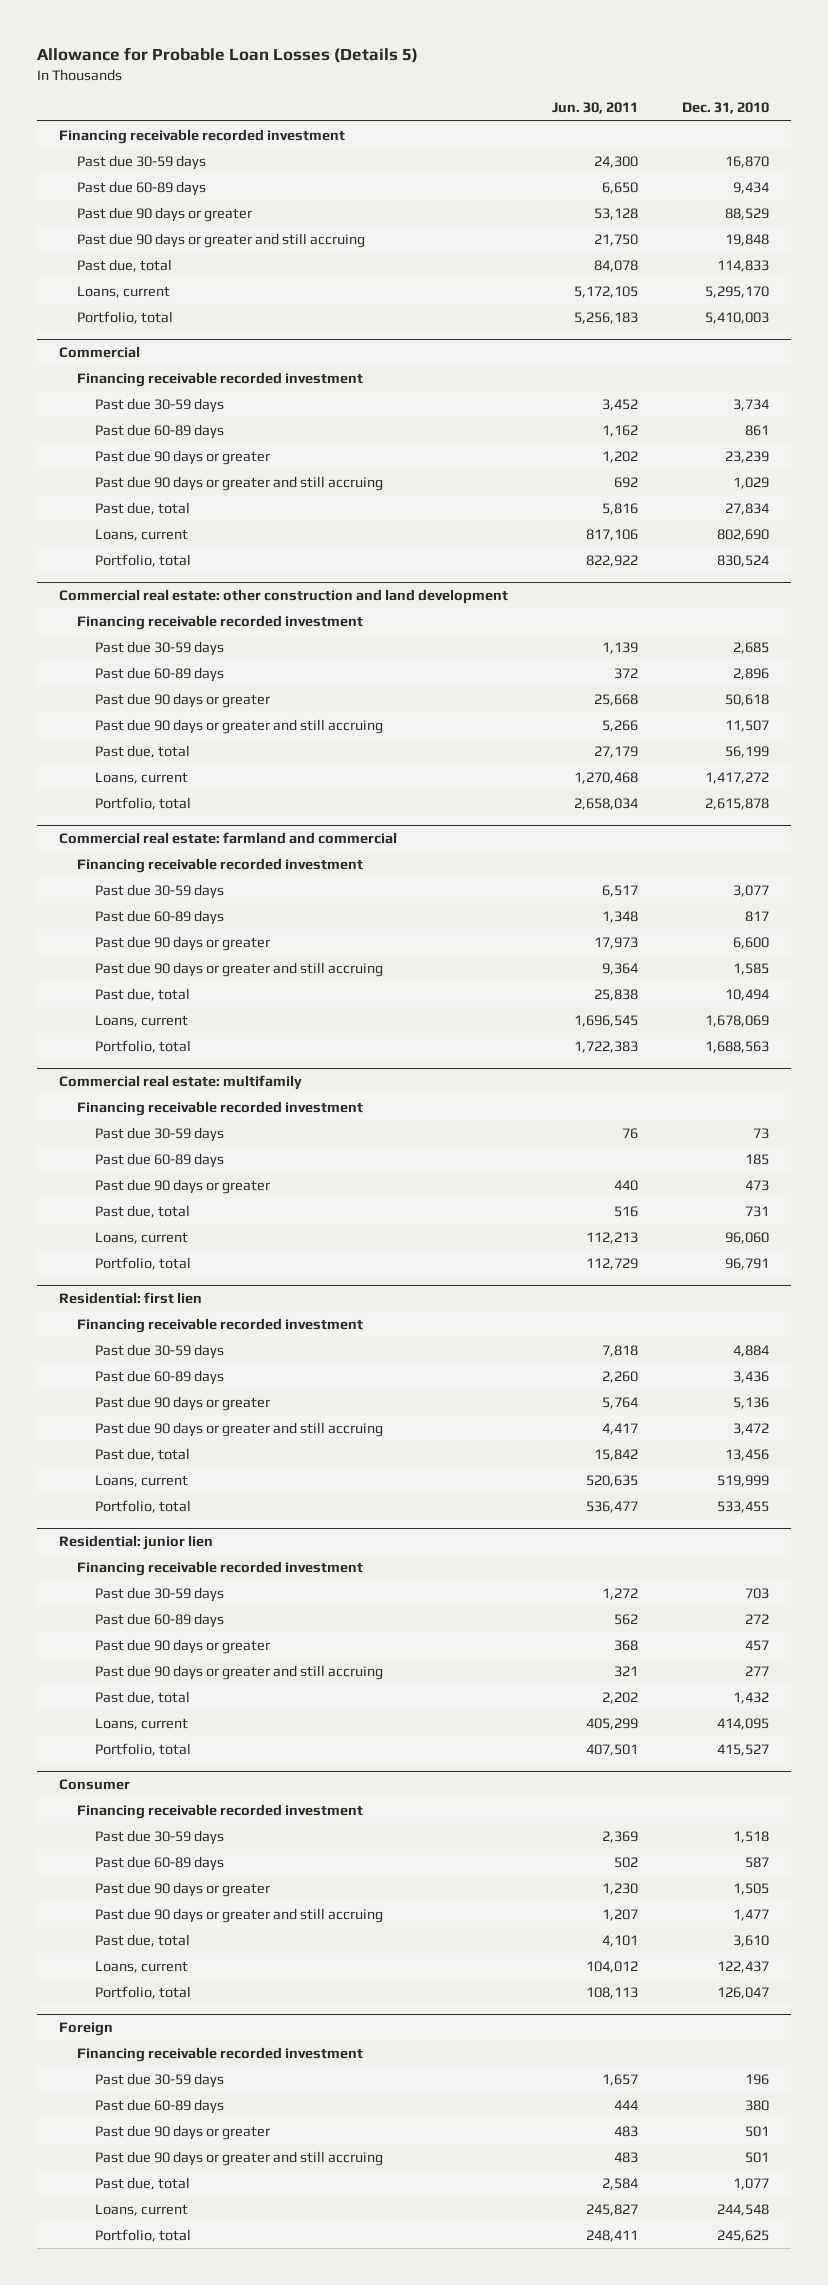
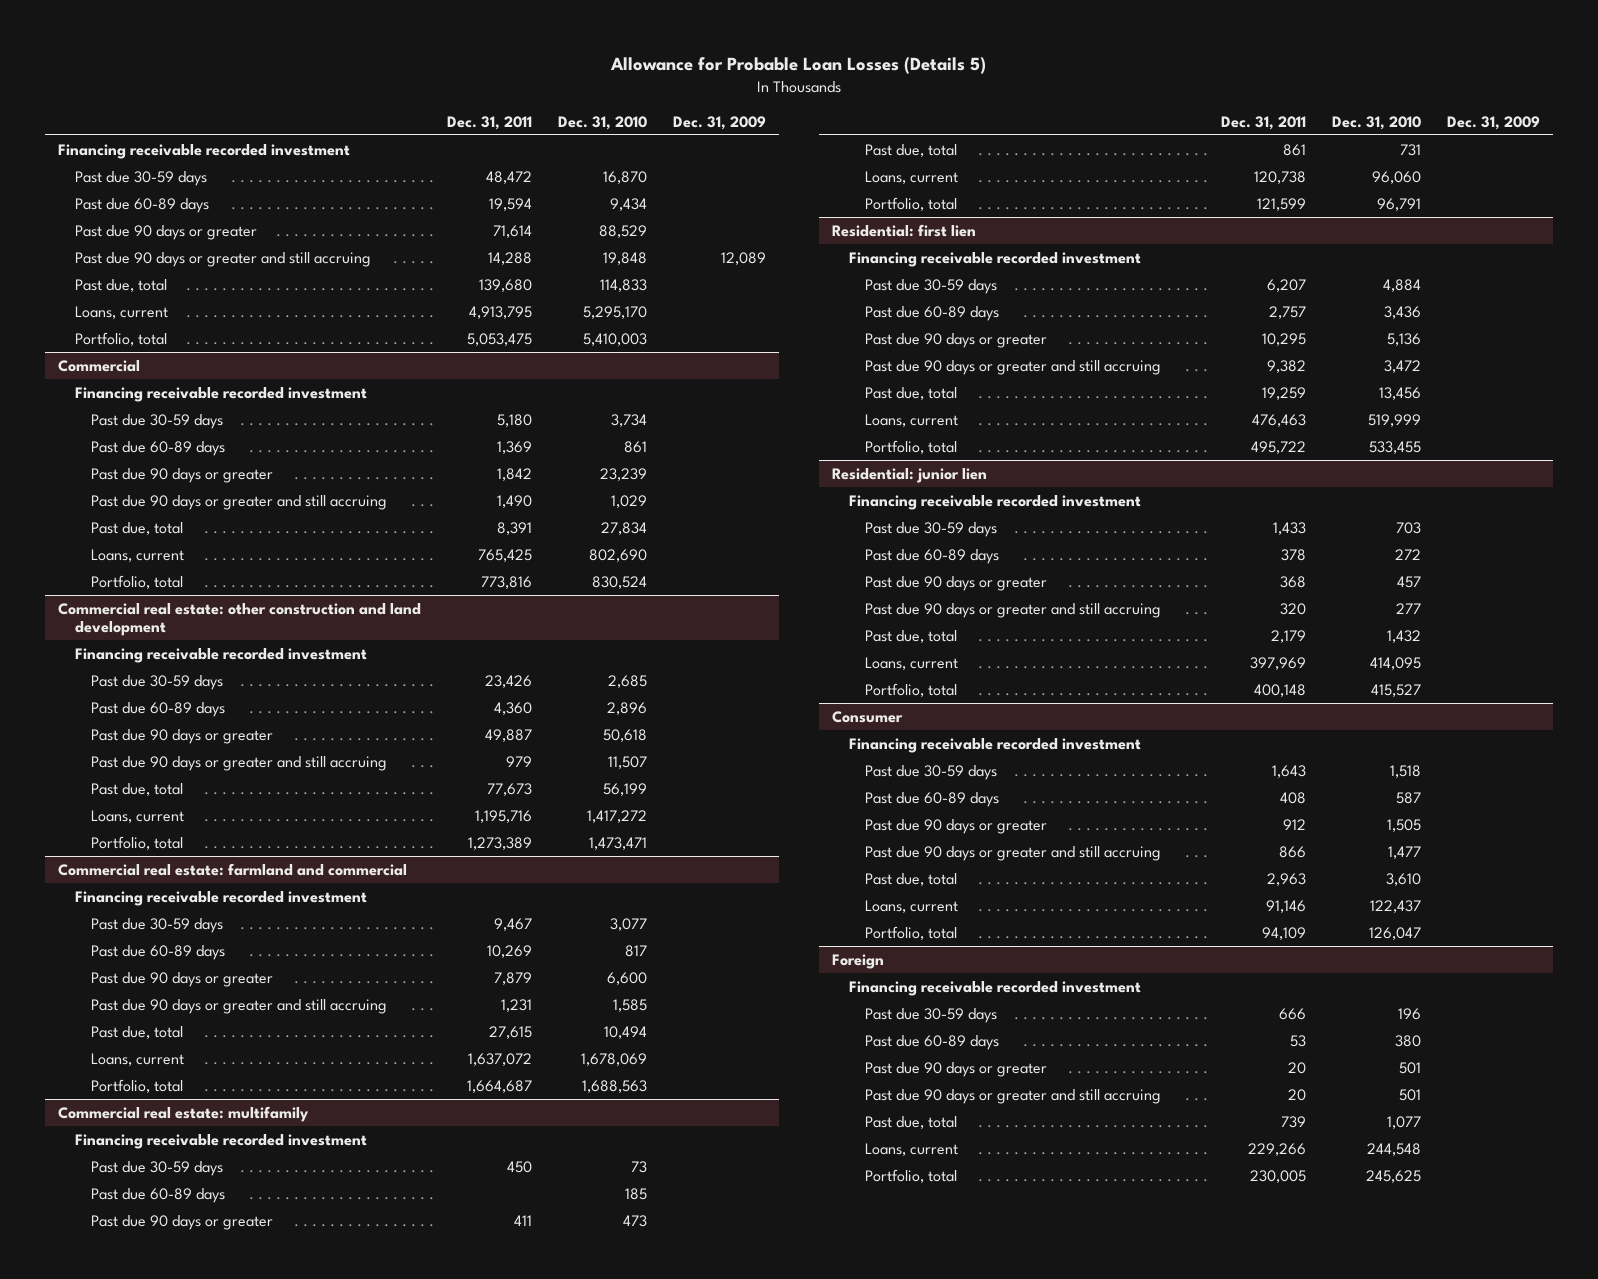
[552,102,639,115] Jun. 30, 2011 -> none
none -> [447,115,533,130] Dec. 31, 2011
none -> [673,115,767,130] Dec. 31, 2009
[704,797,769,810] 2,615,878 -> [589,836,648,850] 1,473,471

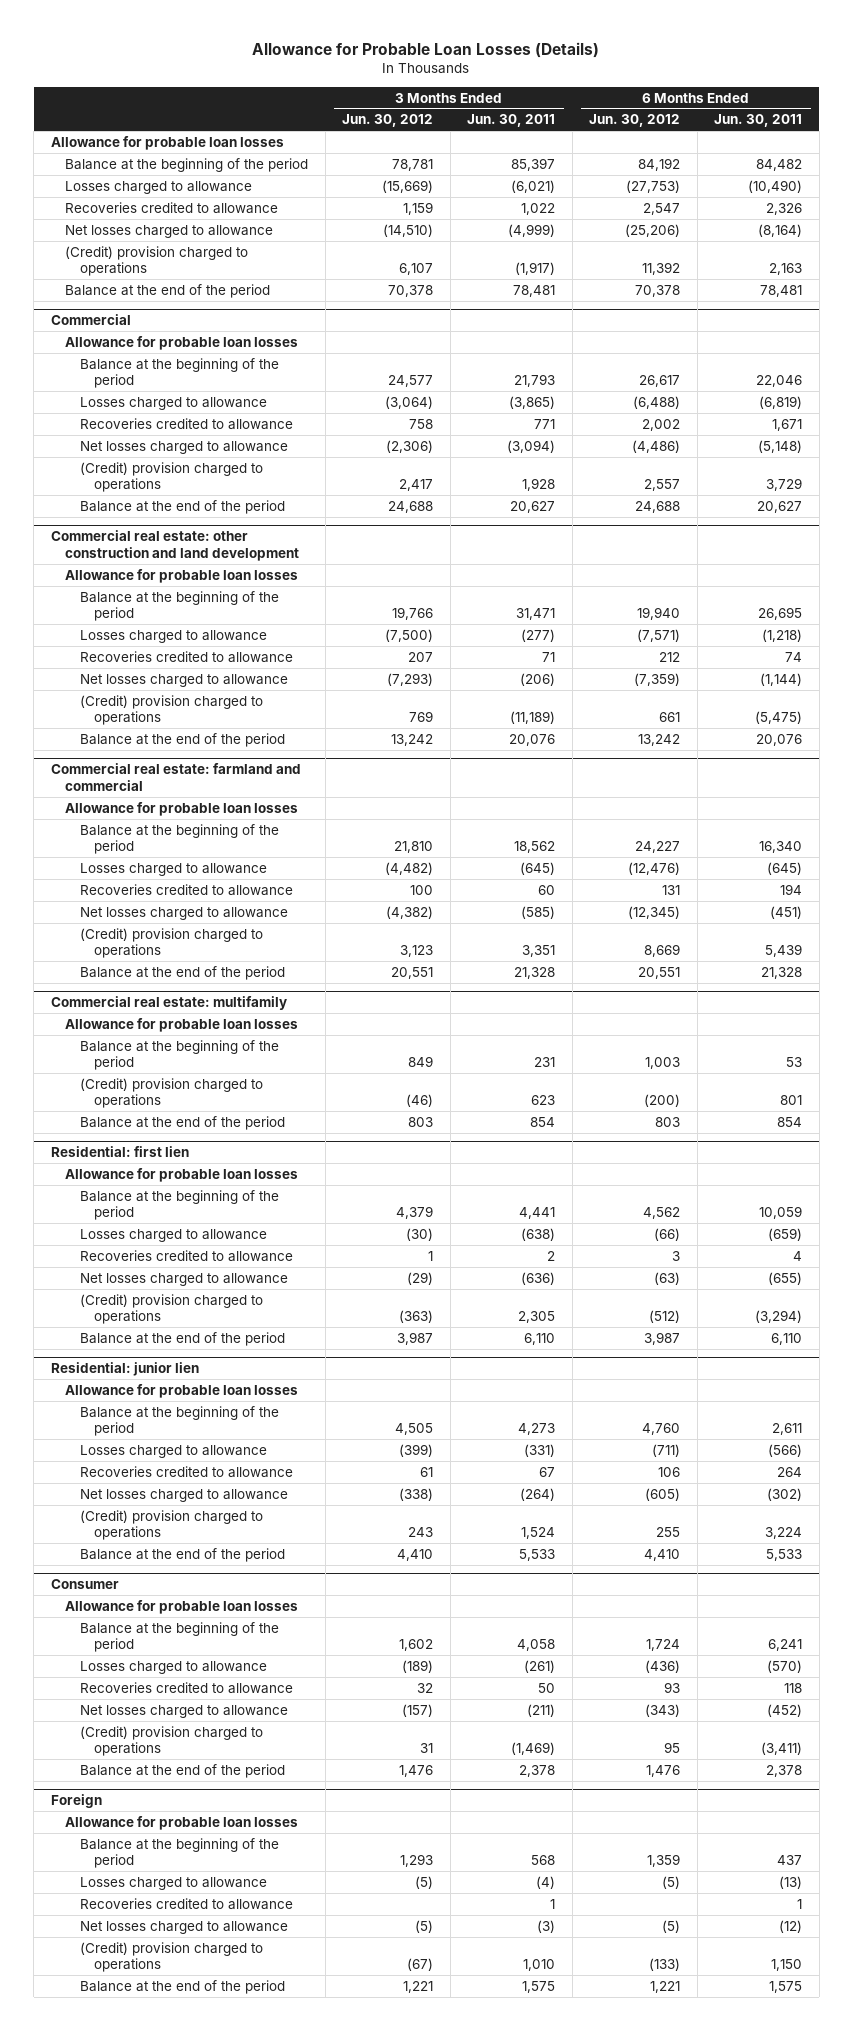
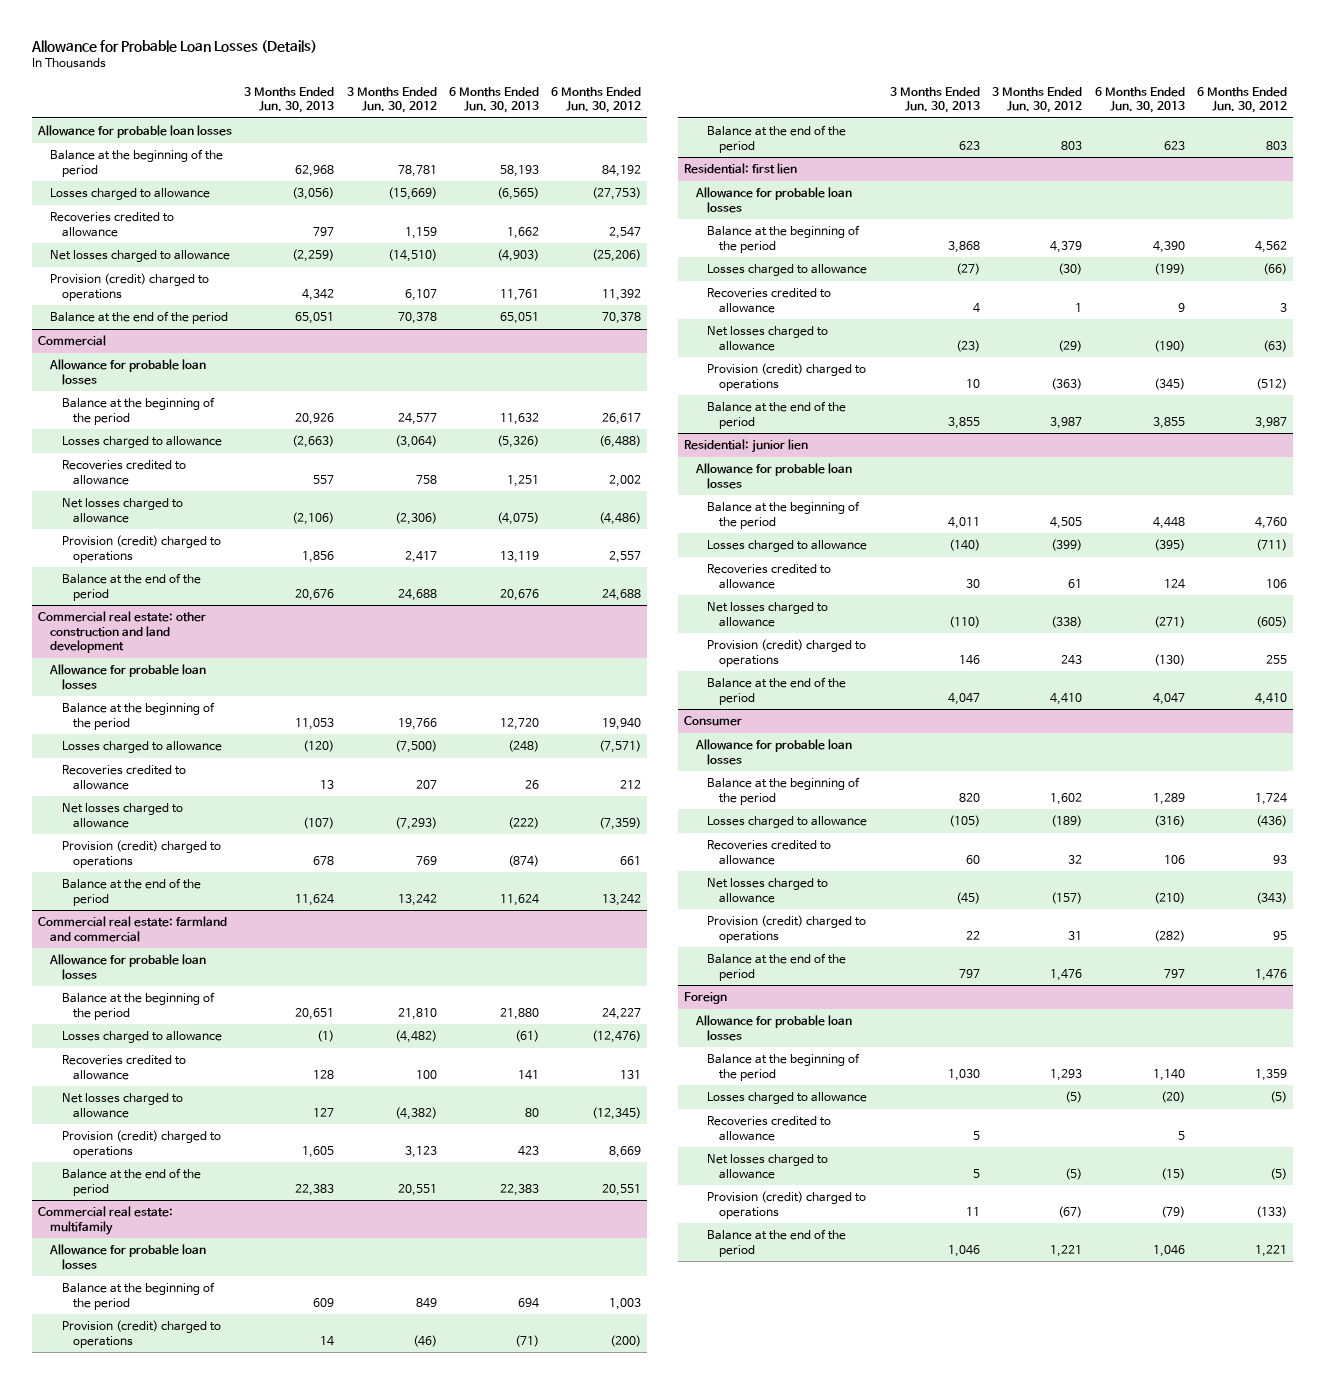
[467,114,556,128] Jun. 30, 2011 -> none
[714,114,803,128] Jun. 30, 2011 -> none
none -> [244,86,335,114] 3 Months Ended Jun. 30, 2013
none -> [448,86,539,114] 6 Months Ended Jun. 30, 2013
[65,245,249,277] (Credit) provision charged to operations -> [49,273,209,301] Provision (credit) charged to operations
[79,461,263,493] (Credit) provision charged to operations -> [61,535,221,563] Provision (credit) charged to operations
[79,694,263,726] (Credit) provision charged to operations -> [61,840,221,868] Provision (credit) charged to operations
[79,927,263,959] (Credit) provision charged to operations -> [61,1130,221,1158] Provision (credit) charged to operations
[79,1077,263,1109] (Credit) provision charged to operations -> [61,1320,221,1348] Provision (credit) charged to operations
[79,1293,263,1325] (Credit) provision charged to operations -> [707,363,867,391] Provision (credit) charged to operations
[79,1509,263,1541] (Credit) provision charged to operations -> [707,639,867,667] Provision (credit) charged to operations
[79,1725,263,1757] (Credit) provision charged to operations -> [707,915,867,943] Provision (credit) charged to operations
[79,1941,263,1973] (Credit) provision charged to operations -> [707,1191,867,1219] Provision (credit) charged to operations

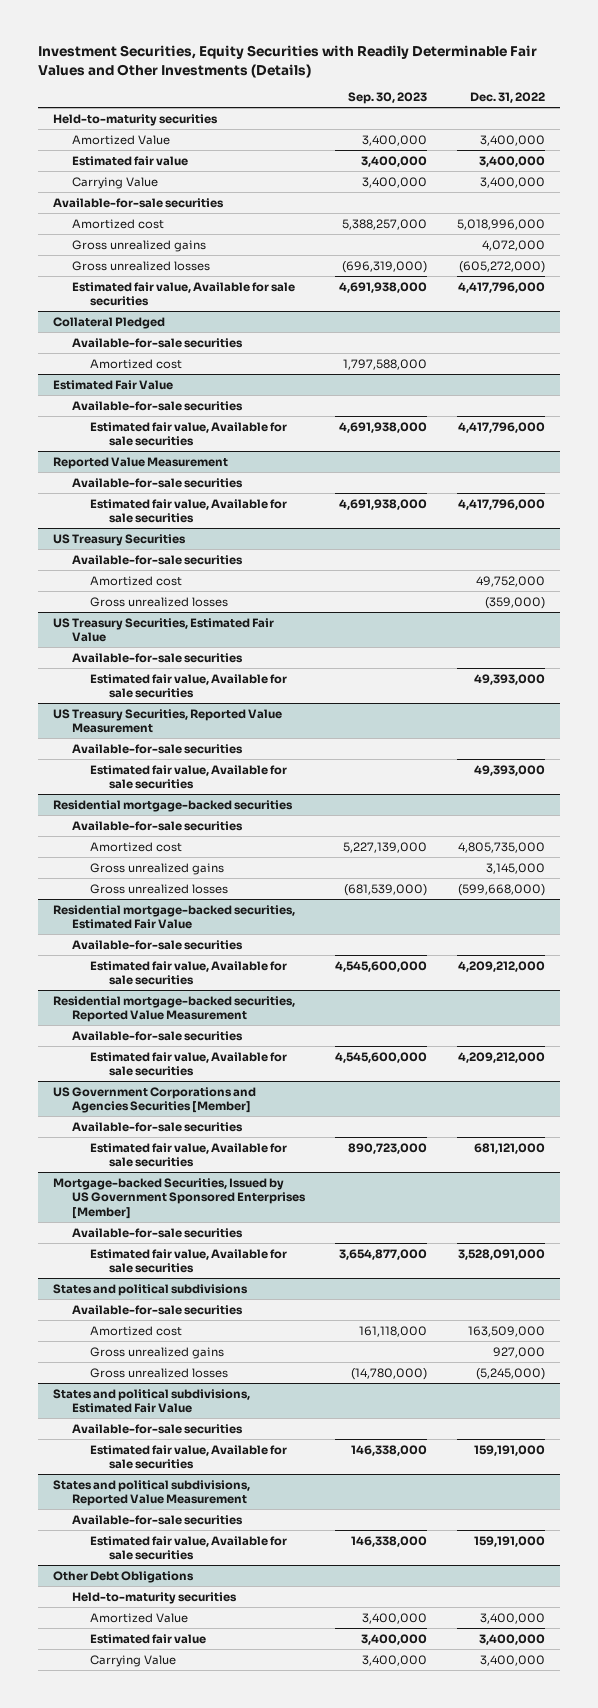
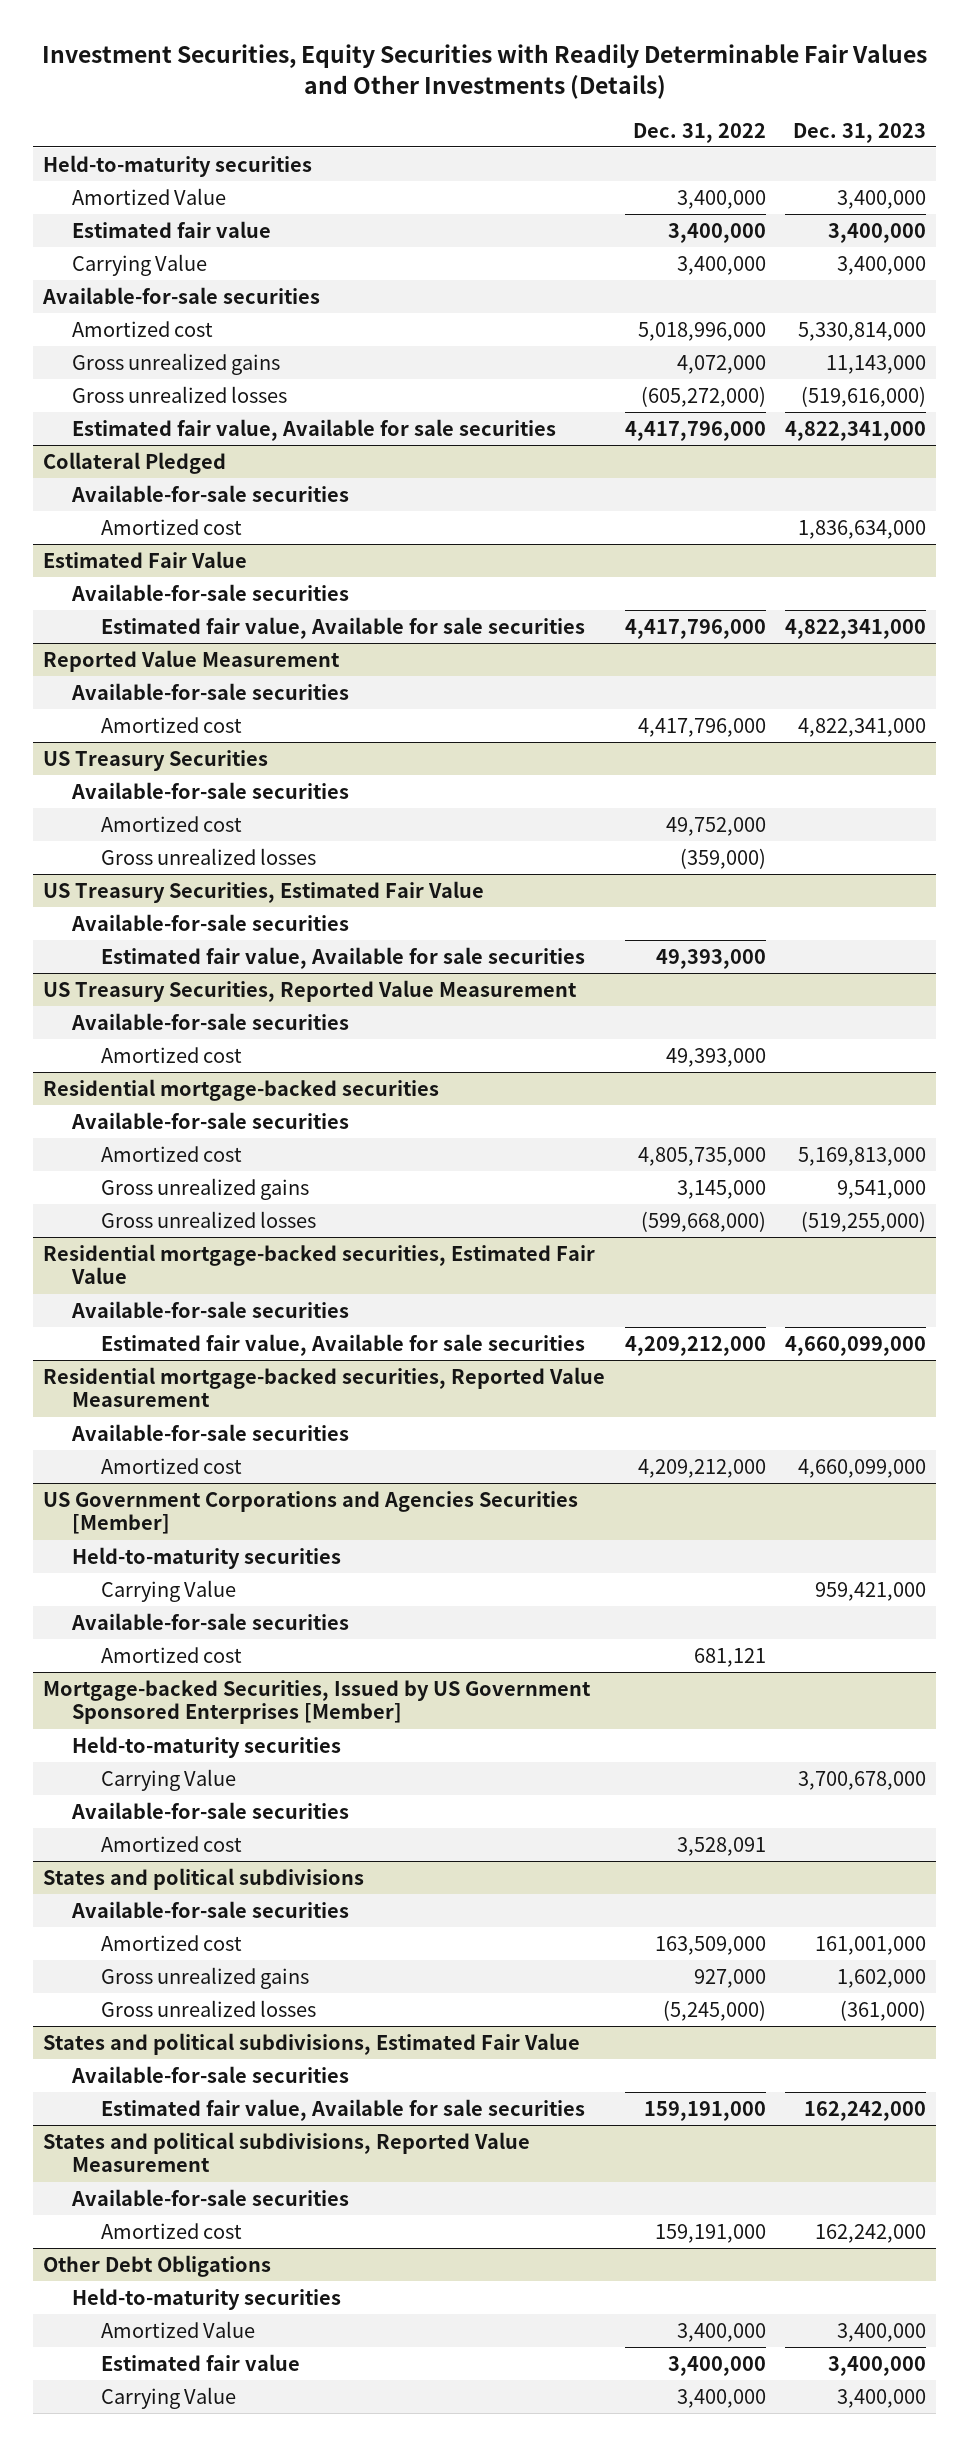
[347,91,427,104] Sep. 30, 2023 -> none
none -> [793,122,927,143] Dec. 31, 2023
[90,498,288,524] Estimated fair value, Available for sale securities -> [100,716,242,733] Amortized cost
[90,764,288,790] Estimated fair value, Available for sale securities -> [100,1046,242,1063] Amortized cost
[90,1051,288,1077] Estimated fair value, Available for sale securities -> [100,1457,242,1474] Amortized cost
none -> [71,1546,341,1569] Held-to-maturity securities
none -> [100,1579,236,1602] Carrying Value
[90,1142,288,1168] Estimated fair value, Available for sale securities -> none
none -> [100,1646,242,1663] Amortized cost
none -> [71,1735,341,1758] Held-to-maturity securities
none -> [100,1768,236,1791] Carrying Value
[90,1248,288,1274] Estimated fair value, Available for sale securities -> none
none -> [100,1835,242,1852] Amortized cost
[90,1535,288,1561] Estimated fair value, Available for sale securities -> [100,2222,242,2239] Amortized cost

